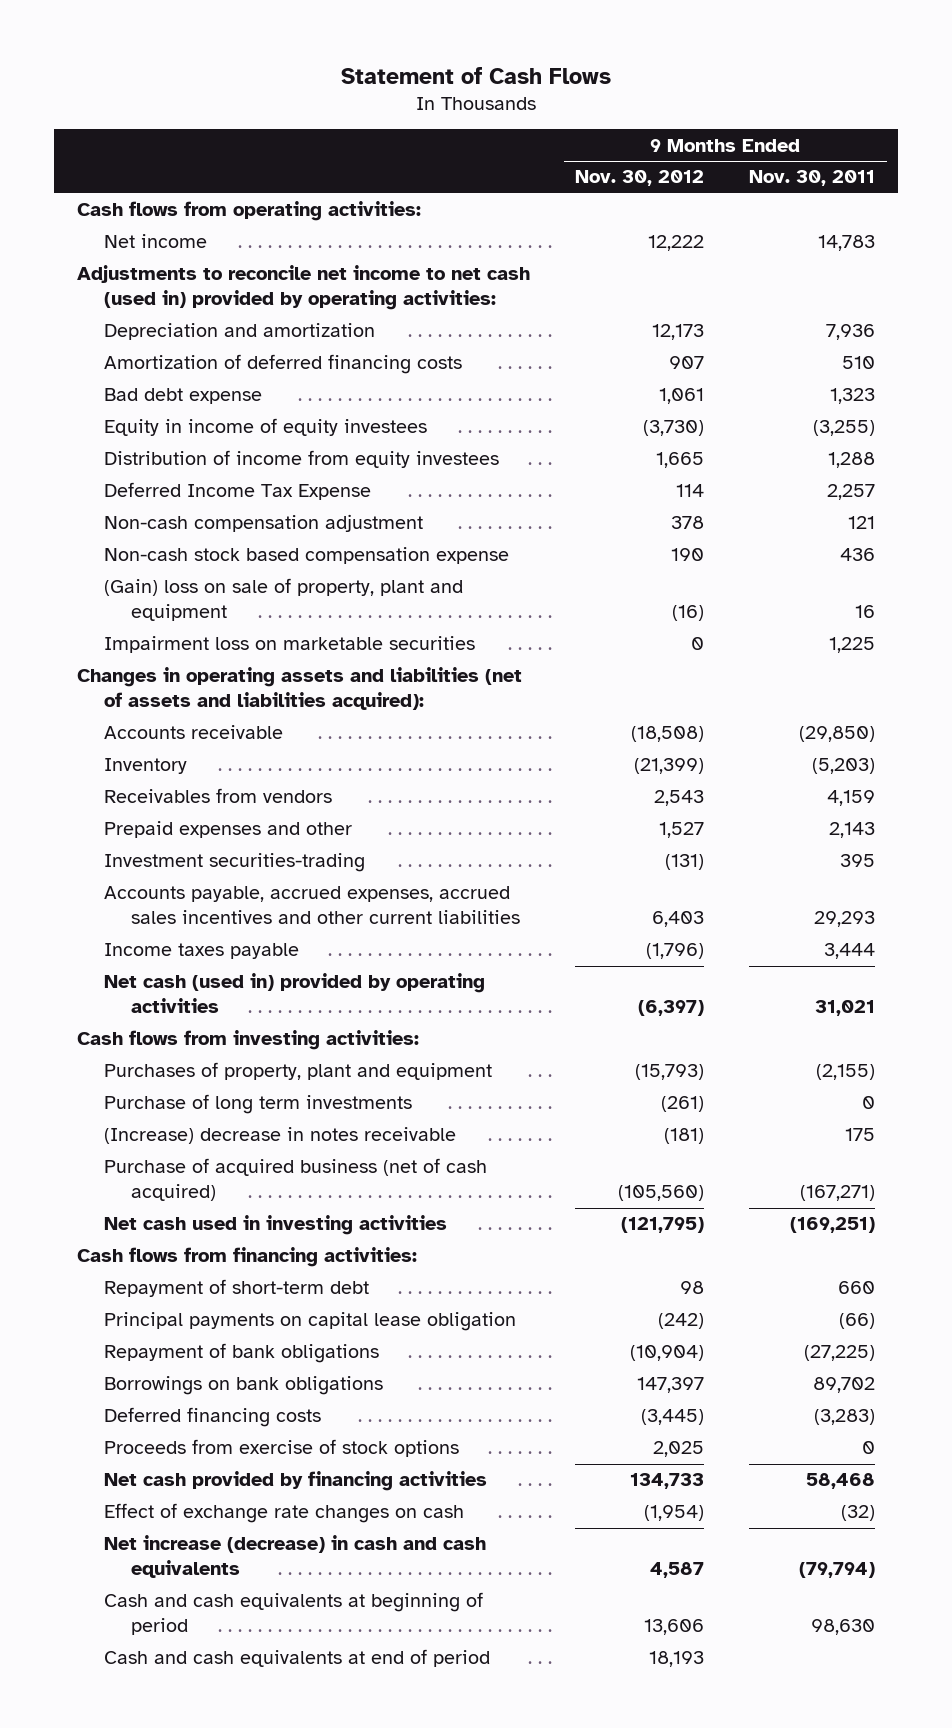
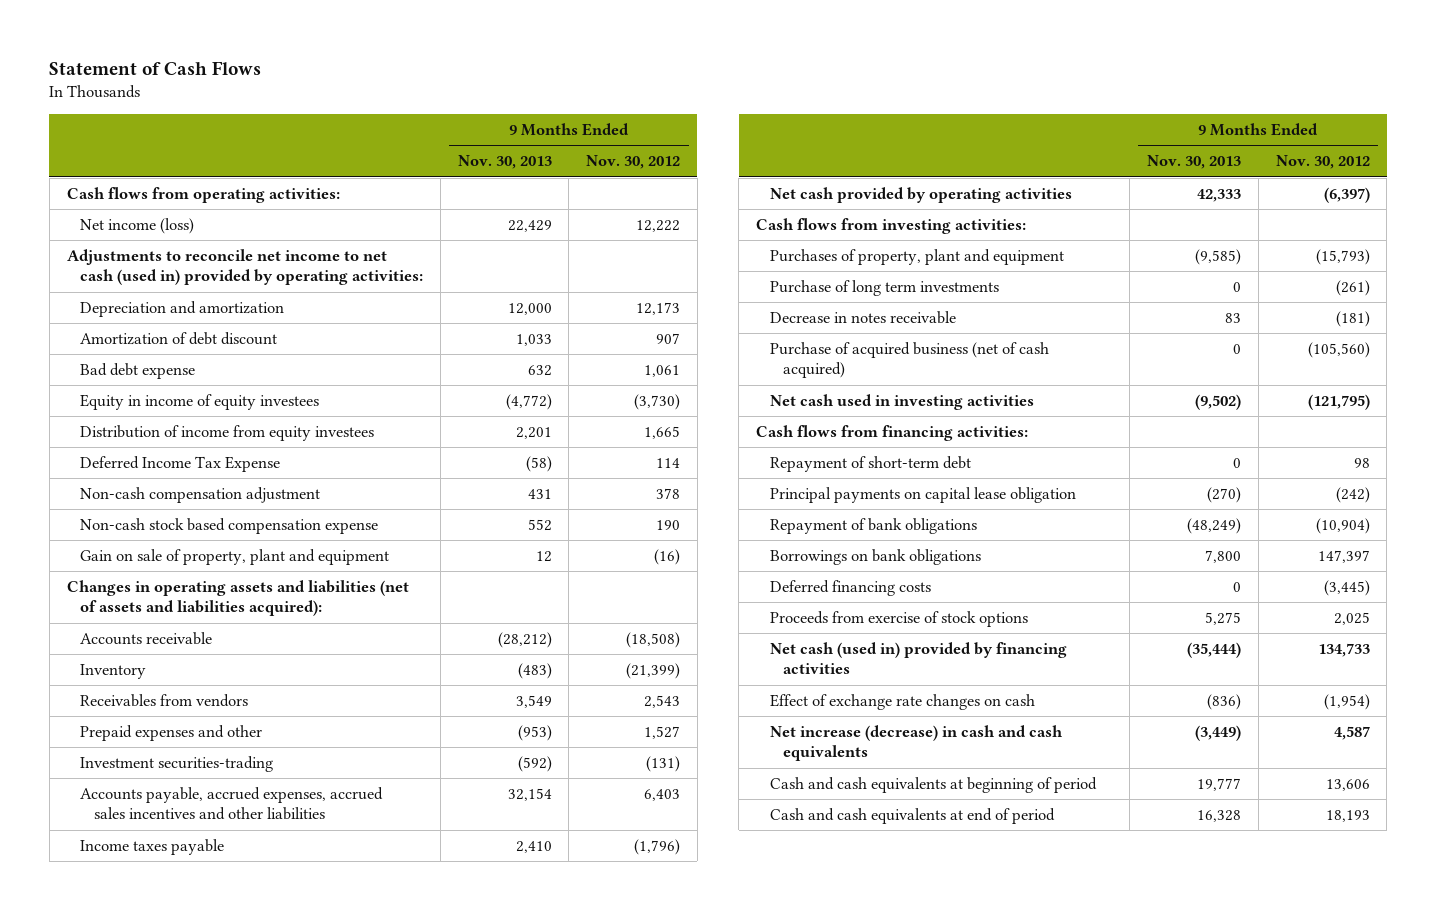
[749,170,876,187] Nov. 30, 2011 -> none
none -> [457,155,552,170] Nov. 30, 2013
[103,234,207,249] Net income -> [80,218,195,235] Net income (loss)
[103,354,462,375] Amortization of deferred financing costs -> none
none -> [80,332,278,346] Amortization of debt discount
[103,636,475,654] Impairment loss on marketable securities -> none
[103,578,463,622] (Gain) loss on sale of property, plant and equipment -> [80,549,390,566] Gain on sale of property, plant and equipment
[103,886,521,925] Accounts payable, accrued expenses, accrued sales incentives and other current liabilities -> [80,787,384,821] Accounts payable, accrued expenses, accrued sales incentives and other liabilities
[103,973,485,1014] Net cash (used in) provided by operating activities -> [769,187,1072,204] Net cash provided by operating activities
[103,1127,456,1145] (Increase) decrease in notes receivable -> [769,311,956,325] Decrease in notes receivable
[103,1471,487,1492] Net cash provided by financing activities -> [769,642,1067,675] Net cash (used in) provided by financing activities

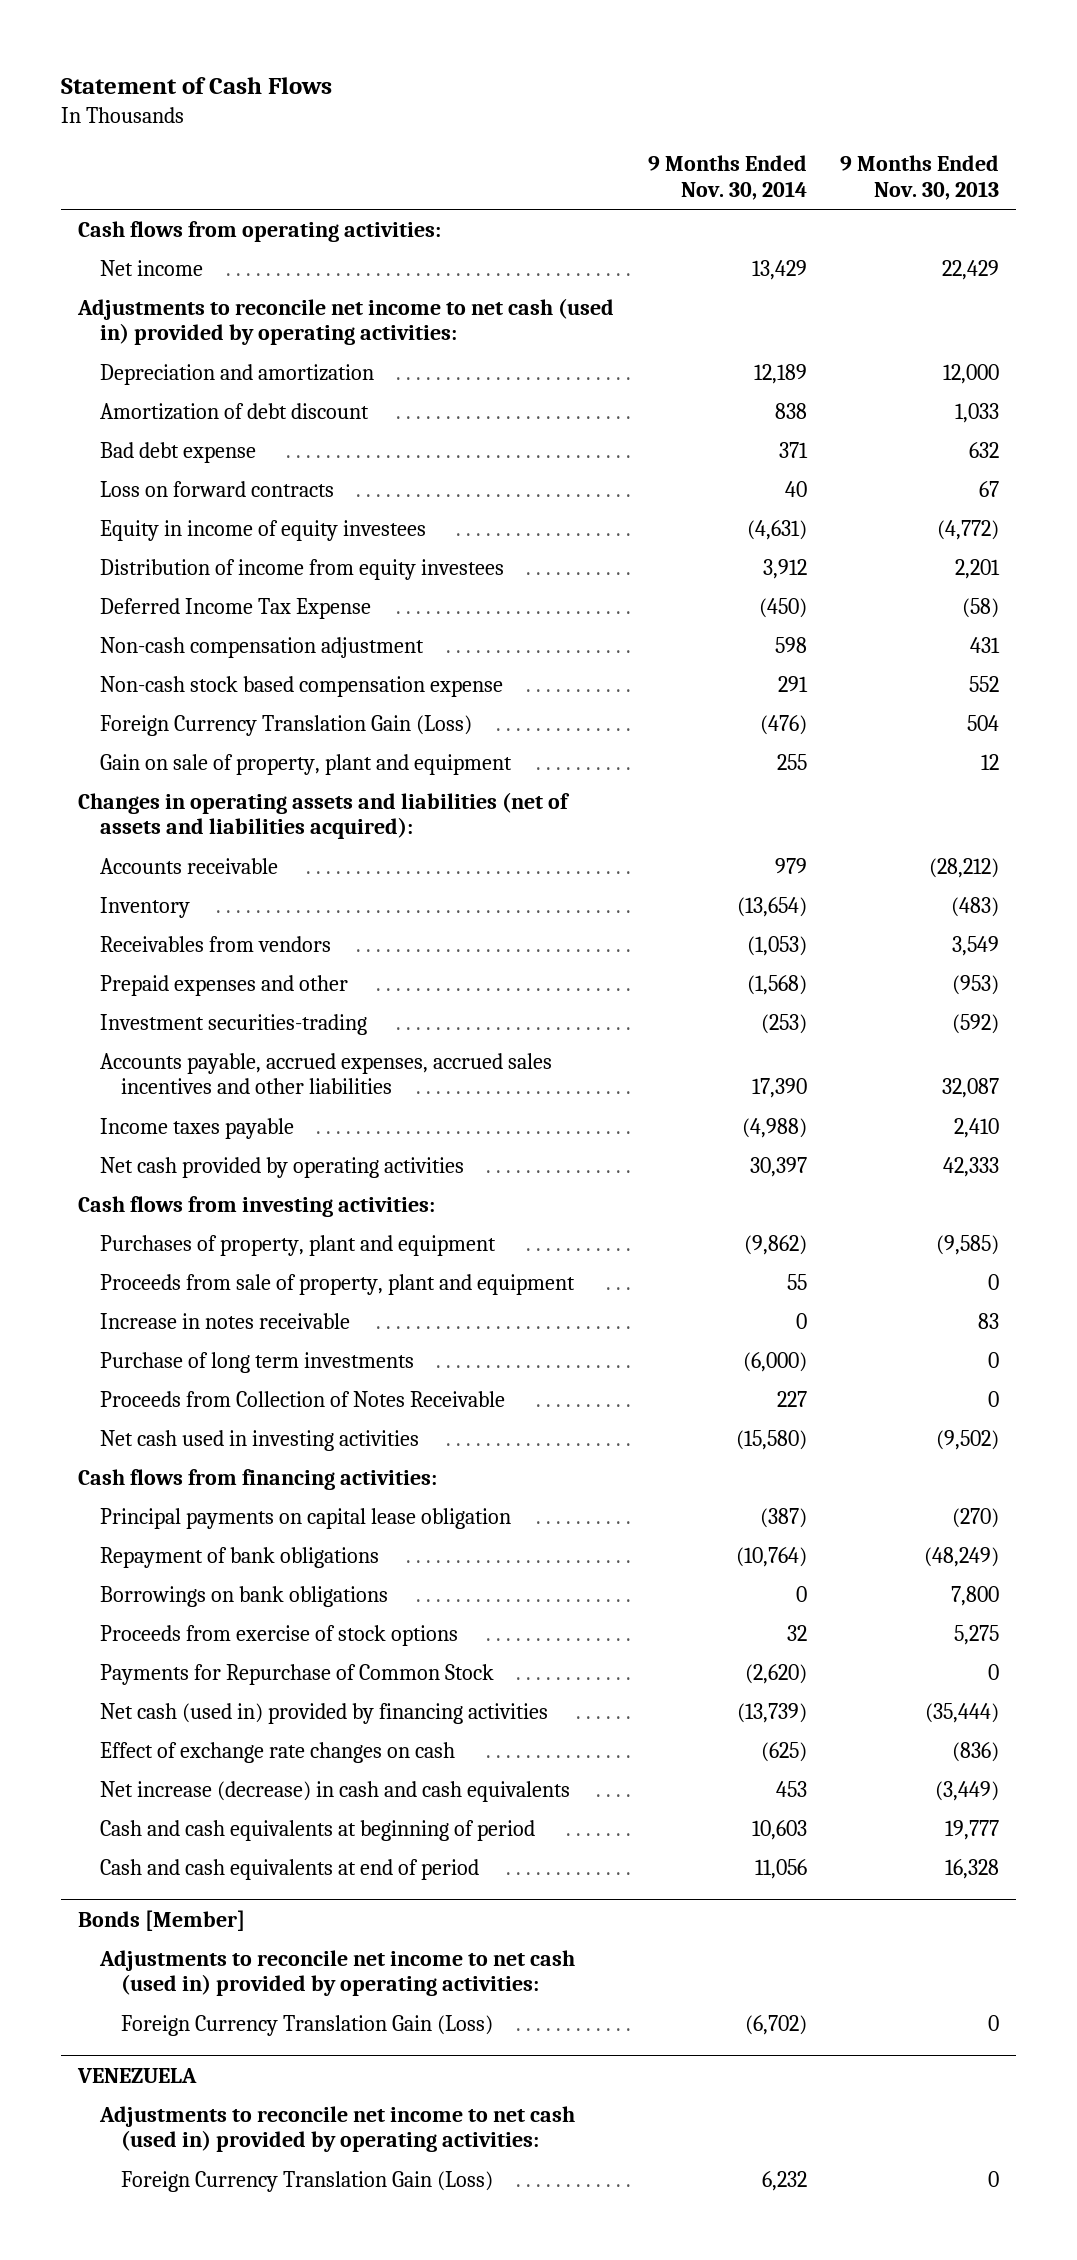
[586,155,681,170] Nov. 30, 2012 -> none
none -> [647,155,807,200] 9 Months Ended Nov. 30, 2014
[80,218,195,235] Net income (loss) -> [99,259,203,276] Net income
none -> [99,480,334,497] Loss on forward contracts
none -> [99,714,472,736] Foreign Currency Translation Gain (Loss)
[507,788,552,802] 32,154 -> [942,1078,1000,1099] 32,087
none -> [99,1273,575,1295] Proceeds from sale of property, plant and equipment
none -> [99,1312,350,1329] Increase in notes receivable
[769,311,956,325] Decrease in notes receivable -> none
[769,342,1049,379] Purchase of acquired business (net of cash acquired) -> none
none -> [99,1390,505,1407] Proceeds from Collection of Notes Receivable
[769,456,971,473] Repayment of short-term debt -> none
[769,580,931,597] Deferred financing costs -> none
none -> [99,1663,494,1685] Payments for Repurchase of Common Stock
none -> [77,1909,245,1931] Bonds [Member]
none -> [98,1949,575,1997] Adjustments to reconcile net income to net cash (used in) provided by operating activities:
none -> [121,2014,494,2036] Foreign Currency Translation Gain (Loss)
none -> [76,2067,197,2083] VENEZUELA
none -> [98,2105,575,2153] Adjustments to reconcile net income to net cash (used in) provided by operating activities:
none -> [121,2170,494,2192] Foreign Currency Translation Gain (Loss)

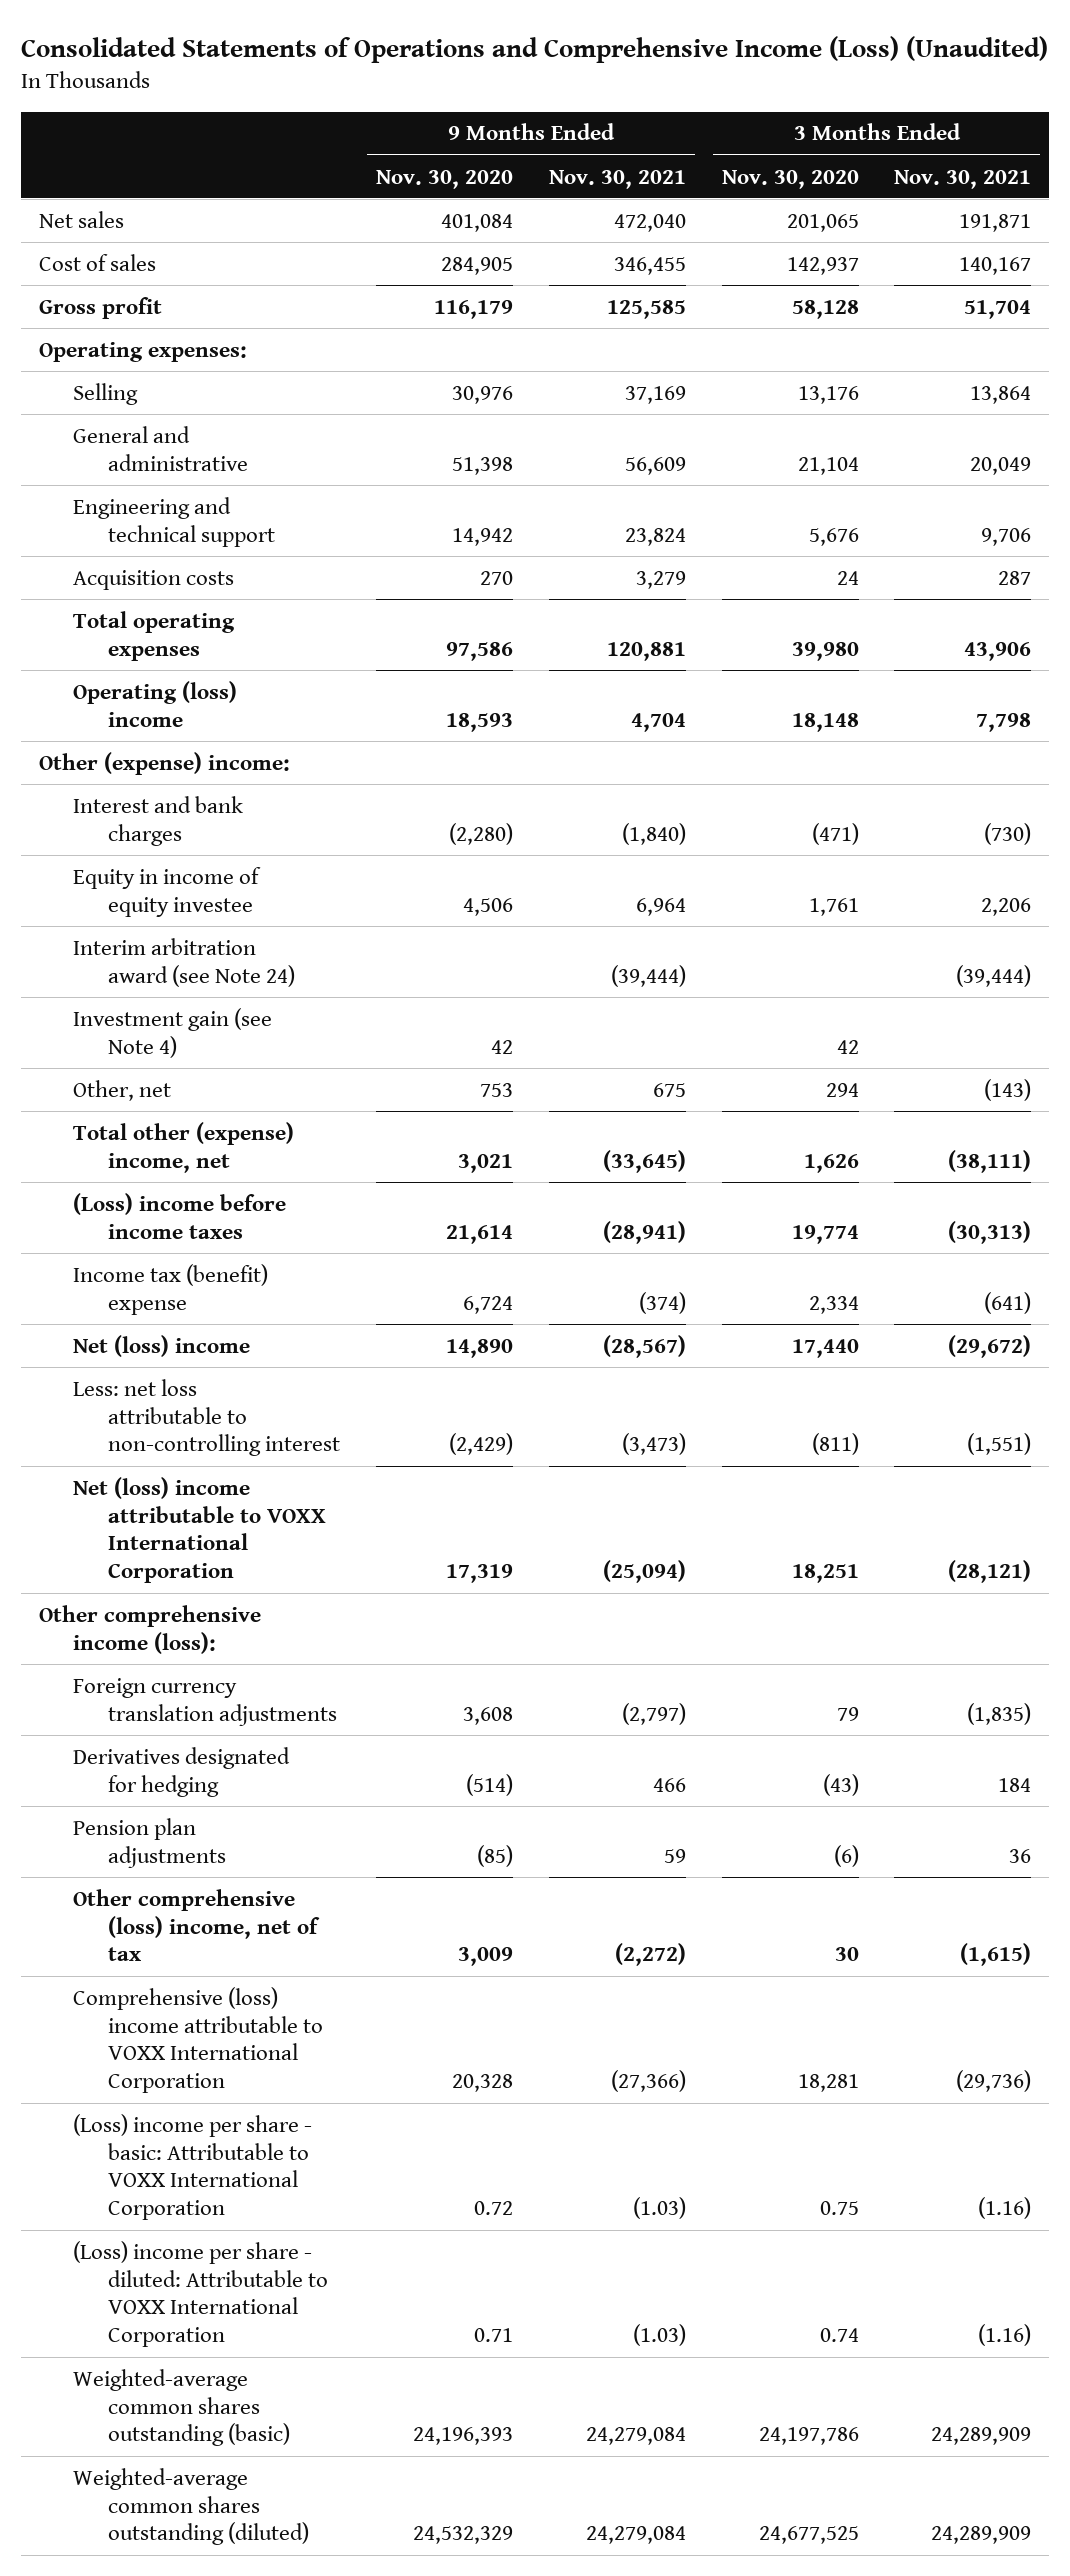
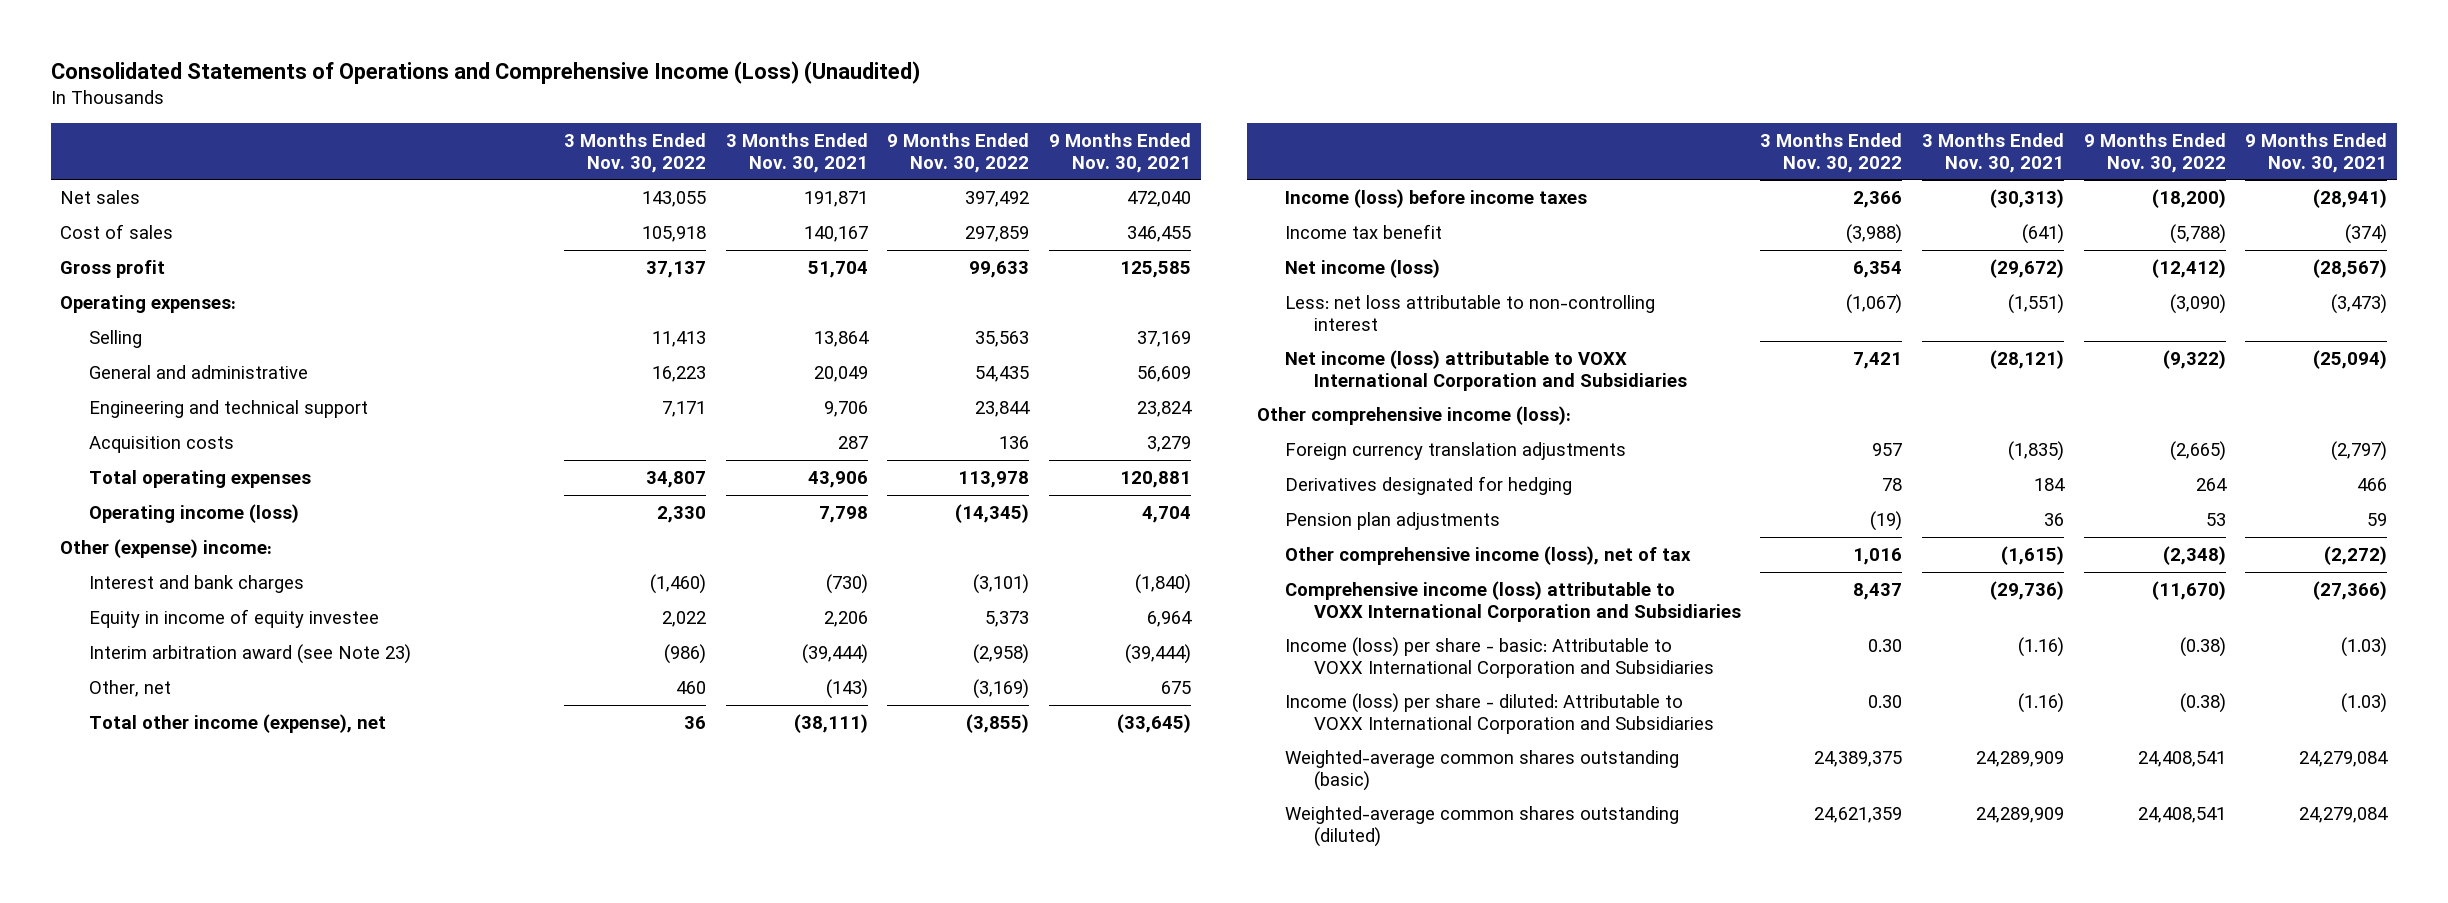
[375,169,513,189] Nov. 30, 2020 -> none
[721,169,859,189] Nov. 30, 2020 -> none
none -> [563,132,706,173] 3 Months Ended Nov. 30, 2022
none -> [887,132,1030,173] 9 Months Ended Nov. 30, 2022
[73,680,238,727] Operating (loss) income -> [88,503,299,523] Operating income (loss)
[73,1007,273,1058] Investment gain (see Note 4) -> none
[73,937,295,987] Interim arbitration award (see Note 24) -> [88,643,411,664] Interim arbitration award (see Note 23)
[73,1121,295,1173] Total other (expense) income, net -> [88,713,386,733] Total other income (expense), net
[73,1192,287,1239] (Loss) income before income taxes -> [1285,188,1588,208] Income (loss) before income taxes
[73,1263,269,1315] Income tax (benefit) expense -> [1285,223,1443,239] Income tax benefit
[73,1334,251,1357] Net (loss) income -> [1285,258,1441,278] Net income (loss)
[73,1476,326,1584] Net (loss) income attributable to VOXX International Corporation -> [1285,349,1687,391] Net income (loss) attributable to VOXX International Corporation and Subsidiaries
[73,1888,320,1962] Other comprehensive (loss) income, net of tax -> [1285,545,1692,565] Other comprehensive income (loss), net of tax
[73,1986,323,2094] Comprehensive (loss) income attributable to VOXX International Corporation -> [1285,580,1741,622] Comprehensive income (loss) attributable to VOXX International Corporation and Subsidiaries
[73,2113,313,2221] (Loss) income per share - basic: Attributable to VOXX International Corporation -> [1285,636,1714,678] Income (loss) per share - basic: Attributable to VOXX International Corporation and Subsidiaries
[73,2240,328,2348] (Loss) income per share - diluted: Attributable to VOXX International Corporation -> [1285,692,1714,734] Income (loss) per share - diluted: Attributable to VOXX International Corporation and Subsidiaries

